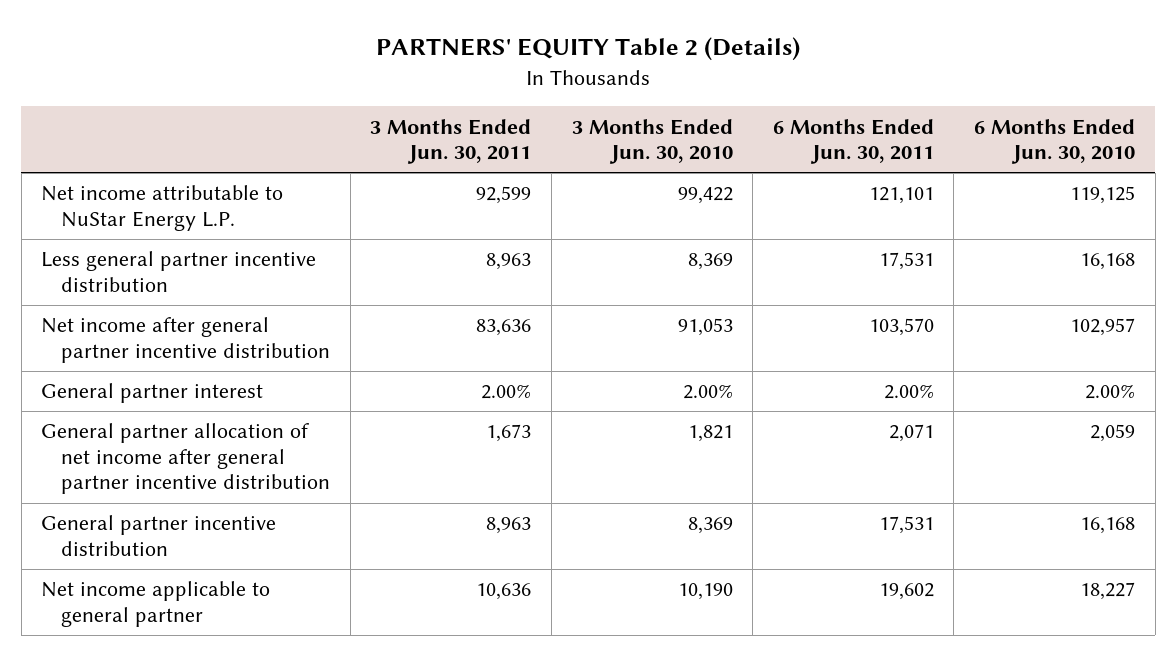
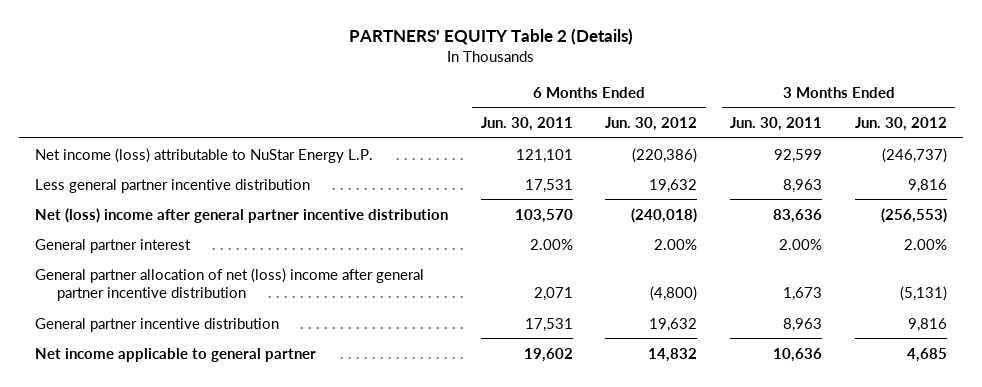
[571,118,733,165] 3 Months Ended Jun. 30, 2010 -> none
[974,118,1136,165] 6 Months Ended Jun. 30, 2010 -> none
none -> [605,116,698,131] Jun. 30, 2012
none -> [854,116,947,131] Jun. 30, 2012
[41,185,284,231] Net income attributable to NuStar Energy L.P. -> [34,147,373,163] Net income (loss) attributable to NuStar Energy L.P.
[41,317,331,363] Net income after general partner incentive distribution -> [34,207,448,223] Net (loss) income after general partner incentive distribution
[41,423,331,495] General partner allocation of net income after general partner incentive distribution -> [34,267,424,302] General partner allocation of net (loss) income after general partner incentive distribution

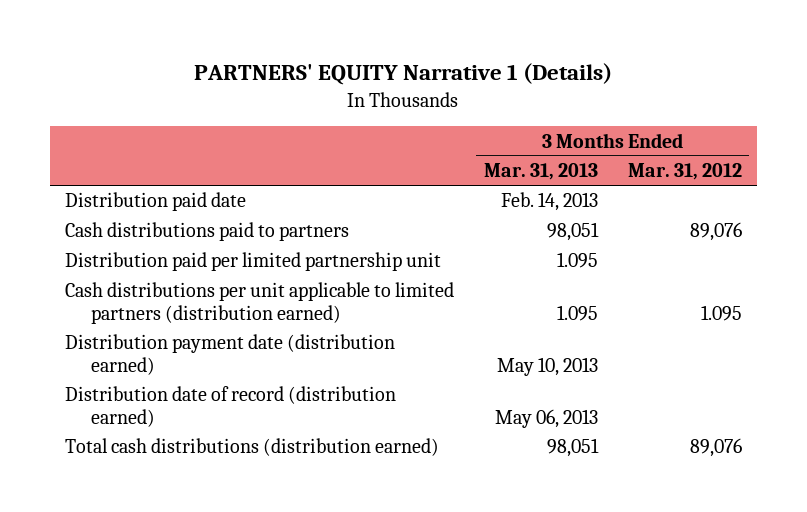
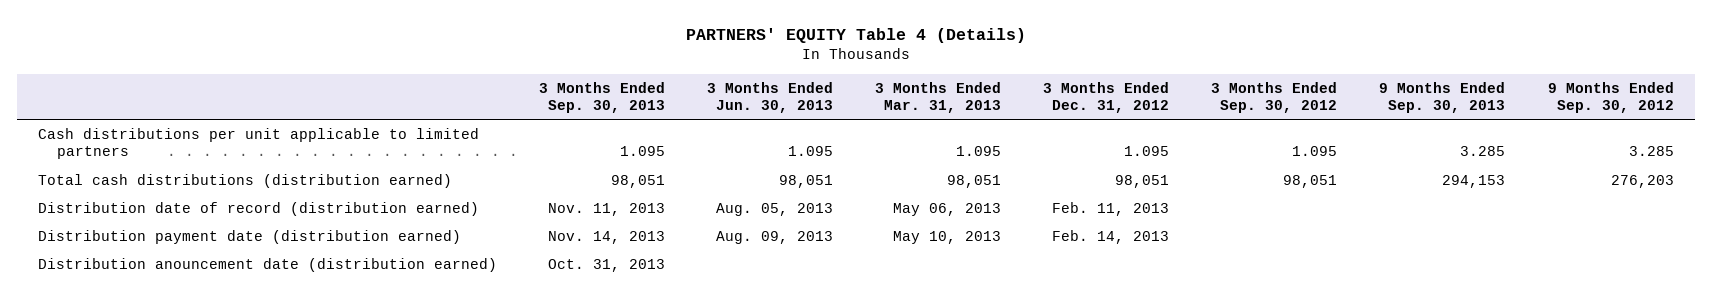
[194,63,613,86] PARTNERS' EQUITY Narrative 1 (Details) -> [685,27,1026,43] PARTNERS' EQUITY Table 4 (Details)
[627,163,742,181] Mar. 31, 2012 -> none
none -> [539,81,666,113] 3 Months Ended Sep. 30, 2013
none -> [707,81,834,113] 3 Months Ended Jun. 30, 2013
none -> [1043,81,1170,113] 3 Months Ended Dec. 31, 2012
none -> [1211,81,1338,113] 3 Months Ended Sep. 30, 2012
none -> [1379,81,1506,113] 9 Months Ended Sep. 30, 2013
none -> [1547,81,1674,113] 9 Months Ended Sep. 30, 2012
[64,192,246,212] Distribution paid date -> none
[64,222,349,242] Cash distributions paid to partners -> none
[64,252,441,272] Distribution paid per limited partnership unit -> none
[64,282,454,325] Cash distributions per unit applicable to limited partners (distribution earned) -> [38,128,480,160] Cash distributions per unit applicable to limited partners
[64,386,396,428] Distribution date of record (distribution earned) -> [38,202,480,217] Distribution date of record (distribution earned)
[64,334,395,376] Distribution payment date (distribution earned) -> [38,230,462,245] Distribution payment date (distribution earned)
none -> [38,258,498,273] Distribution anouncement date (distribution earned)

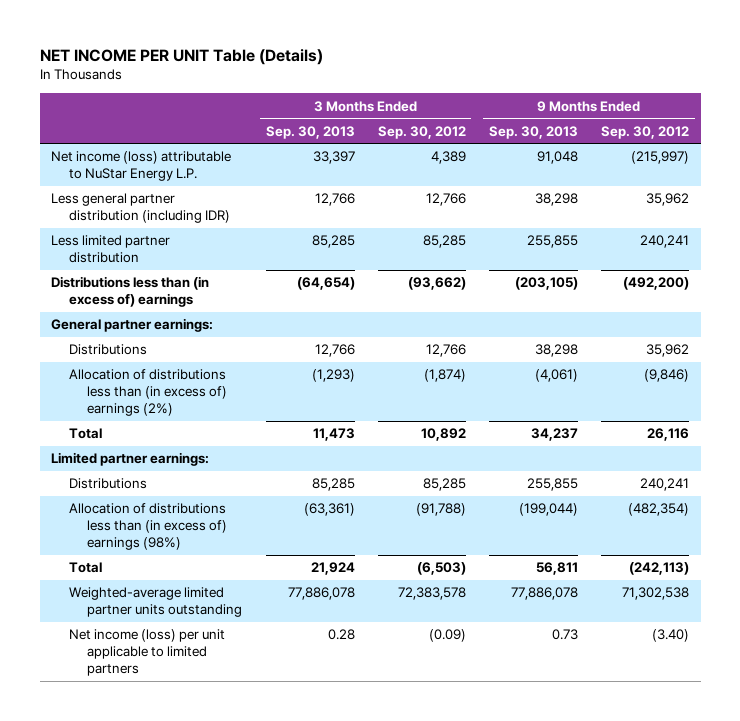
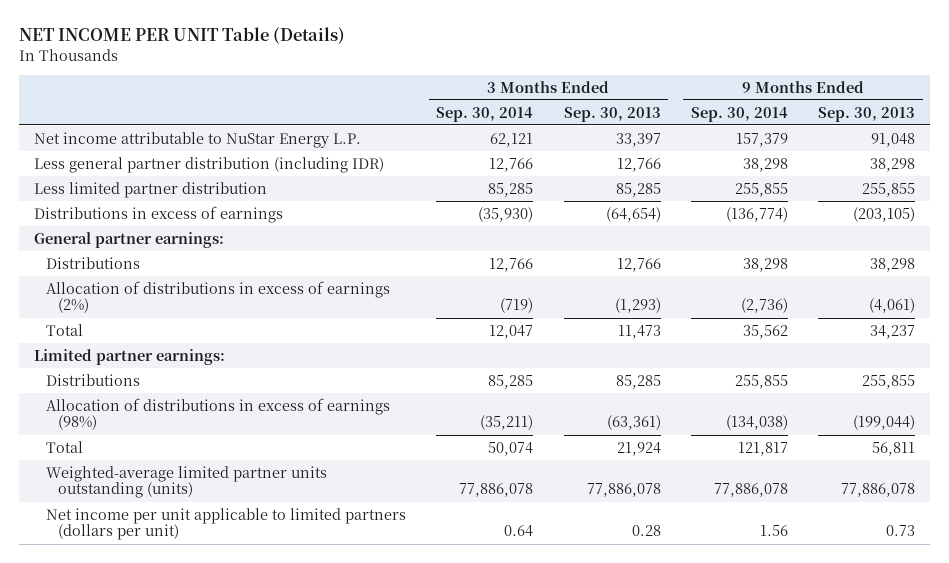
[377,125,466,139] Sep. 30, 2012 -> none
[600,125,689,139] Sep. 30, 2012 -> none
none -> [436,106,534,122] Sep. 30, 2014
none -> [690,106,788,122] Sep. 30, 2014
[51,151,232,182] Net income (loss) attributable to NuStar Energy L.P. -> [33,131,361,148] Net income attributable to NuStar Energy L.P.
[51,276,210,308] Distributions less than (in excess of) earnings -> [33,205,283,223] Distributions in excess of earnings
[69,369,228,417] Allocation of distributions less than (in excess of) earnings (2%) -> [45,280,390,314] Allocation of distributions in excess of earnings (2%)
[69,503,228,551] Allocation of distributions less than (in excess of) earnings (98%) -> [45,397,390,431] Allocation of distributions in excess of earnings (98%)
[69,587,243,618] Weighted-average limited partner units outstanding -> [45,465,327,499] Weighted-average limited partner units outstanding (units)
[69,629,226,677] Net income (loss) per unit applicable to limited partners -> [45,507,406,541] Net income per unit applicable to limited partners (dollars per unit)

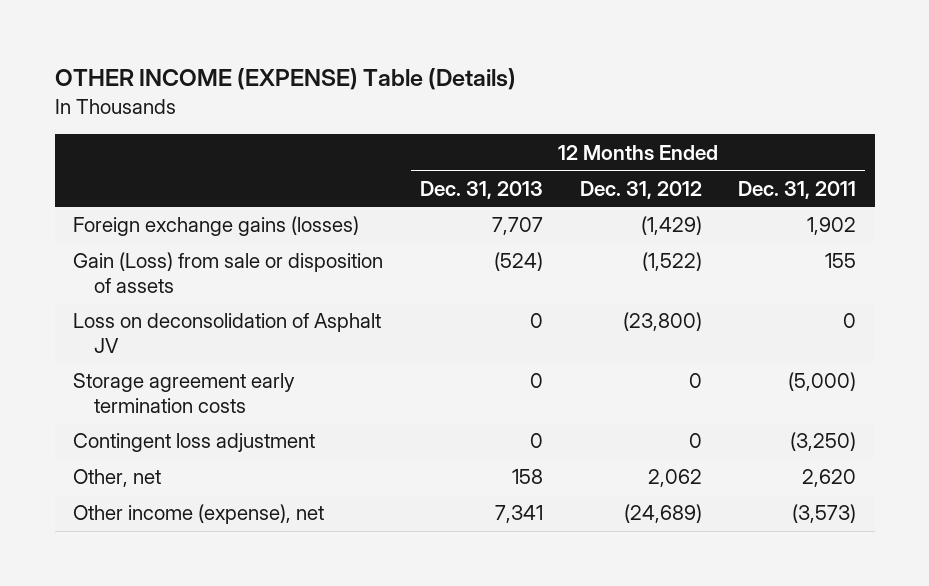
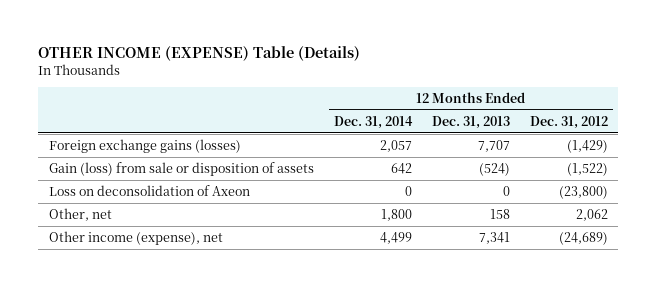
[738,180,857,199] Dec. 31, 2011 -> none
none -> [333,115,413,129] Dec. 31, 2014
[73,373,296,413] Storage agreement early termination costs -> none
[73,433,316,453] Contingent loss adjustment -> none
[73,252,384,293] Gain (Loss) from sale or disposition of assets -> [48,162,314,177] Gain (loss) from sale or disposition of assets
[73,313,382,353] Loss on deconsolidation of Asphalt JV -> [48,185,250,197] Loss on deconsolidation of Axeon

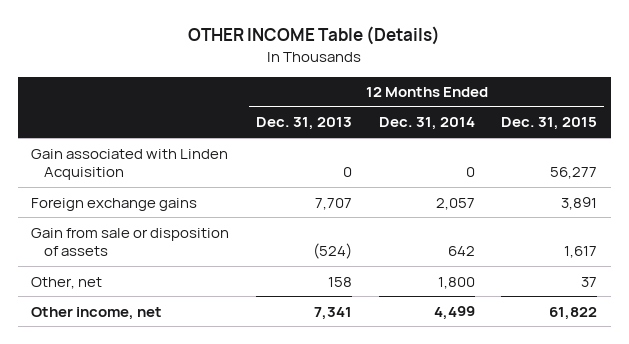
[38,45,361,61] OTHER INCOME (EXPENSE) Table (Details) -> [188,26,441,46] OTHER INCOME Table (Details)
[529,115,608,129] Dec. 31, 2012 -> none
none -> [501,117,598,131] Dec. 31, 2015
[48,185,250,197] Loss on deconsolidation of Axeon -> none
none -> [31,148,229,181] Gain associated with Linden Acquisition
[48,139,241,154] Foreign exchange gains (losses) -> [31,197,198,211] Foreign exchange gains
[48,162,314,177] Gain (loss) from sale or disposition of assets -> [31,227,230,257] Gain from sale or disposition of assets
[48,231,223,246] Other income (expense), net -> [31,306,163,320] Other income, net

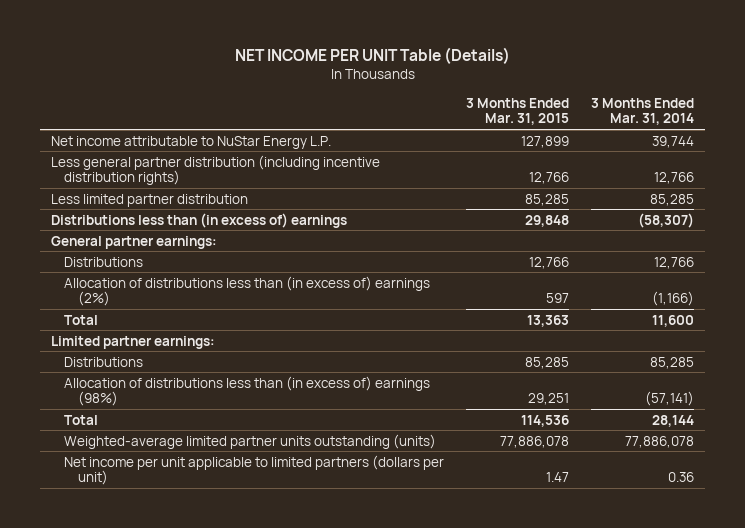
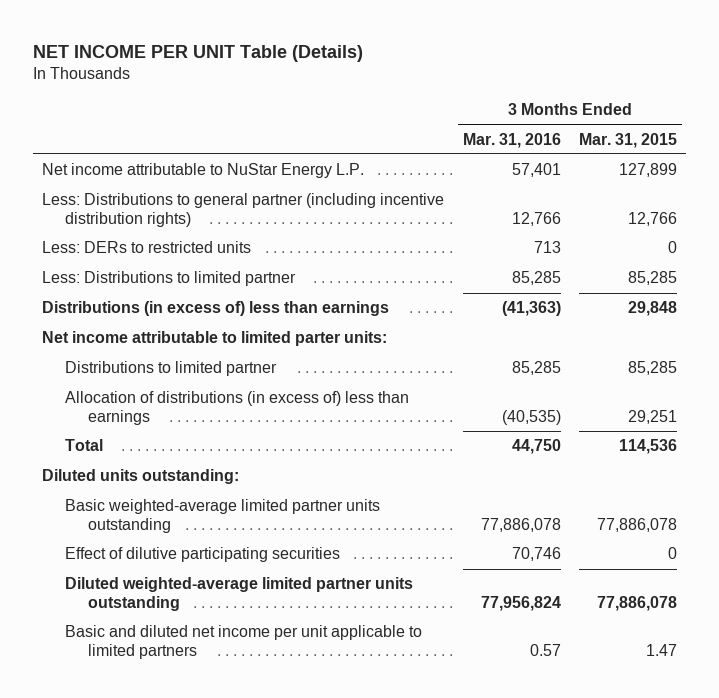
[590,97,694,126] 3 Months Ended Mar. 31, 2014 -> none
none -> [462,132,561,148] Mar. 31, 2016
[51,235,218,249] General partner earnings: -> none
[64,256,144,267] Distributions -> none
[64,275,431,307] Allocation of distributions less than (in excess of) earnings (2%) -> none
[64,314,99,325] Total -> none
[51,154,381,186] Less general partner distribution (including incentive distribution rights) -> [42,193,445,227] Less: Distributions to general partner (including incentive distribution rights)
none -> [42,241,252,254] Less: DERs to restricted units
[51,193,249,207] Less limited partner distribution -> [42,271,297,287] Less: Distributions to limited partner
[51,212,348,228] Distributions less than (in excess of) earnings -> [42,301,390,317] Distributions (in excess of) less than earnings
[51,335,216,349] Limited partner earnings: -> [42,331,388,347] Net income attributable to limited parter units:
[64,356,144,367] Distributions -> [65,361,278,377] Distributions to limited partner
[64,375,431,407] Allocation of distributions less than (in excess of) earnings (98%) -> [65,391,410,425] Allocation of distributions (in excess of) less than earnings
none -> [42,469,240,485] Diluted units outstanding:
[64,433,437,449] Weighted-average limited partner units outstanding (units) -> [65,499,381,533] Basic weighted-average limited partner units outstanding
none -> [65,547,341,563] Effect of dilutive participating securities
none -> [65,577,414,611] Diluted weighted-average limited partner units outstanding
[64,454,445,486] Net income per unit applicable to limited partners (dollars per unit) -> [65,625,423,659] Basic and diluted net income per unit applicable to limited partners

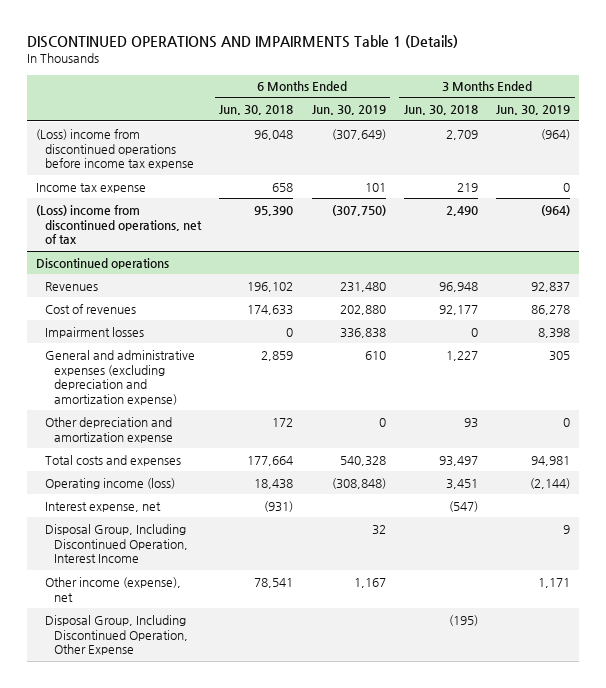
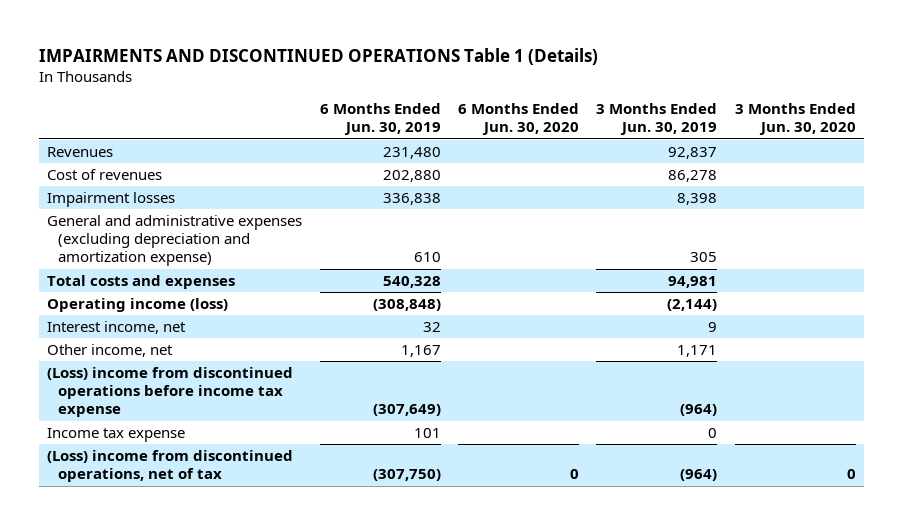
[26,34,458,48] DISCONTINUED OPERATIONS AND IMPAIRMENTS Table 1 (Details) -> [38,47,598,65] IMPAIRMENTS AND DISCONTINUED OPERATIONS Table 1 (Details)
[219,105,294,116] Jun. 30, 2018 -> none
[403,105,478,116] Jun. 30, 2018 -> none
none -> [458,103,580,136] 6 Months Ended Jun. 30, 2020
none -> [734,103,856,136] 3 Months Ended Jun. 30, 2020
[36,257,170,269] Discontinued operations -> none
[45,416,174,443] Other depreciation and amortization expense -> none
[45,501,162,512] Interest expense, net -> none
[45,614,189,656] Disposal Group, Including Discontinued Operation, Other Expense -> none
[45,523,189,564] Disposal Group, Including Discontinued Operation, Interest Income -> [47,321,187,335] Interest income, net
[45,576,182,602] Other income (expense), net -> [47,344,174,358] Other income, net
[36,128,195,170] (Loss) income from discontinued operations before income tax expense -> [47,367,294,418] (Loss) income from discontinued operations before income tax expense
[36,182,147,193] Income tax expense -> [47,428,186,443] Income tax expense
[36,204,203,245] (Loss) income from discontinued operations, net of tax -> [47,450,294,483] (Loss) income from discontinued operations, net of tax

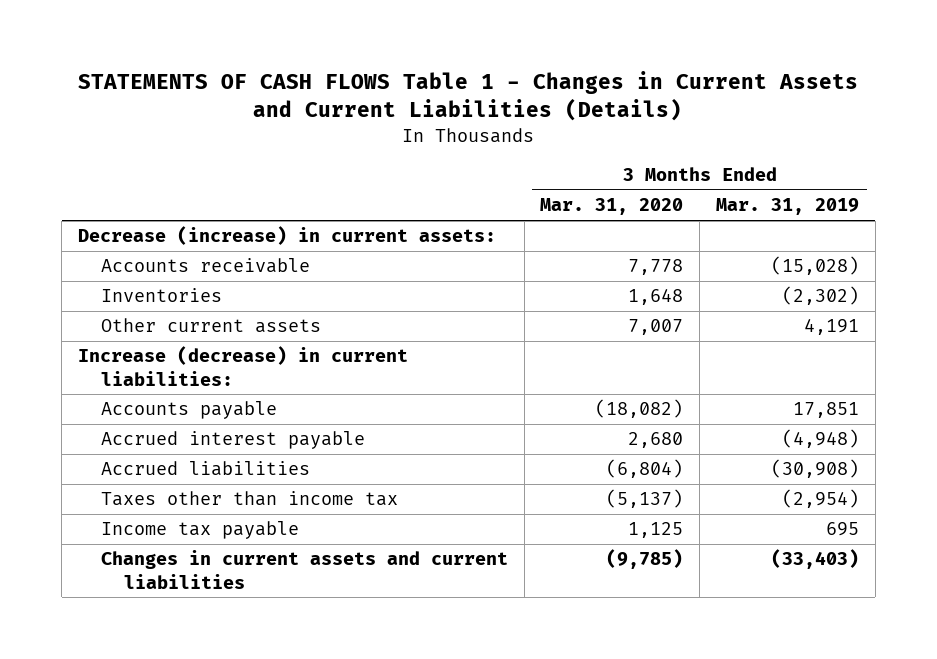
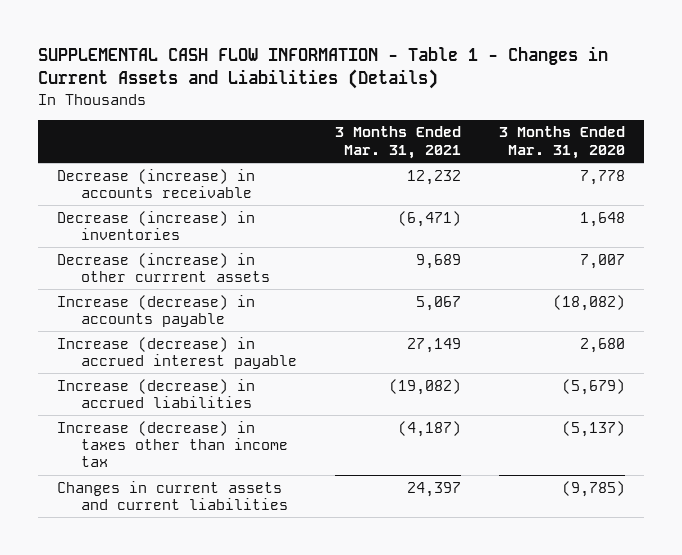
[78,71,859,122] STATEMENTS OF CASH FLOWS Table 1 - Changes in Current Assets and Current Liabilities (Details) -> [38,46,609,90] SUPPLEMENTAL CASH FLOW INFORMATION - Table 1 - Changes in Current Assets and Liabilities (Details)
[715,198,859,216] Mar. 31, 2019 -> none
none -> [334,126,461,159] 3 Months Ended Mar. 31, 2021
[77,226,496,246] Decrease (increase) in current assets: -> none
[77,346,408,386] Increase (decrease) in current liabilities: -> none
[100,521,299,540] Income tax payable -> none
[100,258,310,274] Accounts receivable -> [57,168,256,199] Decrease (increase) in accounts receivable
[100,288,222,303] Inventories -> [57,210,256,241] Decrease (increase) in inventories
[100,318,321,334] Other current assets -> [57,252,270,283] Decrease (increase) in other currrent assets
[100,401,277,420] Accounts payable -> [57,294,256,328] Increase (decrease) in accounts payable
[100,431,365,450] Accrued interest payable -> [57,336,297,370] Increase (decrease) in accrued interest payable
[100,461,310,477] Accrued liabilities -> [57,378,256,409] Increase (decrease) in accrued liabilities
[606,459,684,479] (6,804) -> [562,378,626,395] (5,679)
[100,491,398,507] Taxes other than income tax -> [57,420,288,468] Increase (decrease) in taxes other than income tax

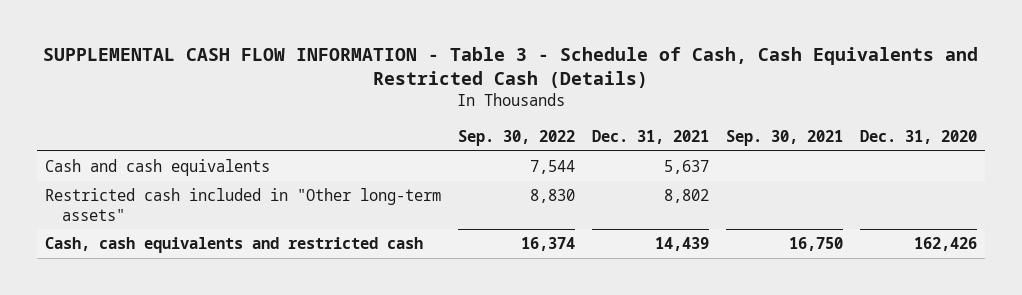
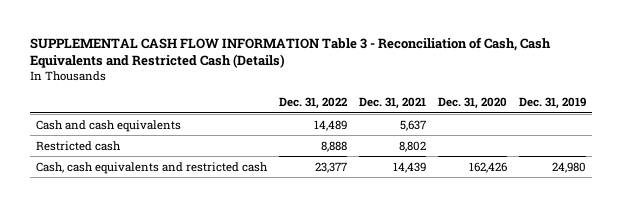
[42,46,978,88] SUPPLEMENTAL CASH FLOW INFORMATION - Table 3 - Schedule of Cash, Cash Equivalents and Restricted Cash (Details) -> [30,36,552,69] SUPPLEMENTAL CASH FLOW INFORMATION Table 3 - Reconciliation of Cash, Cash Equivalents and Restricted Cash (Details)
[457,129,575,146] Sep. 30, 2022 -> none
[725,129,843,146] Sep. 30, 2021 -> none
none -> [278,97,347,110] Dec. 31, 2022
none -> [518,97,586,110] Dec. 31, 2019
[45,188,442,221] Restricted cash included in "Other long-term assets" -> [35,140,121,151] Restricted cash

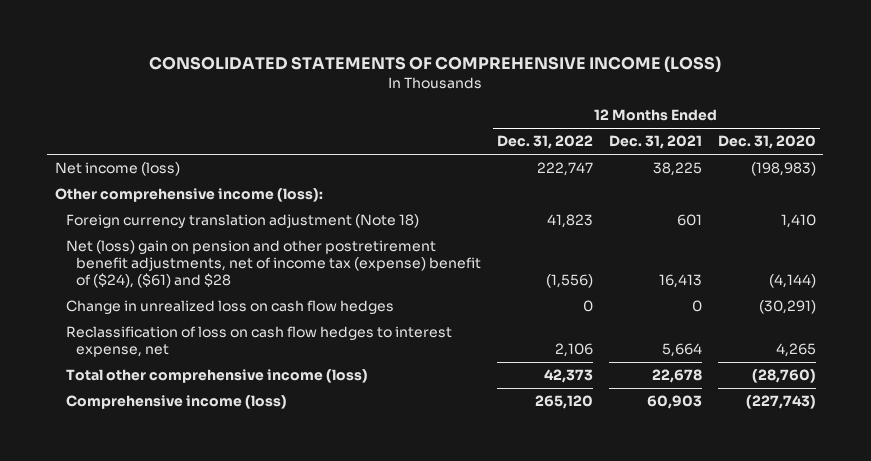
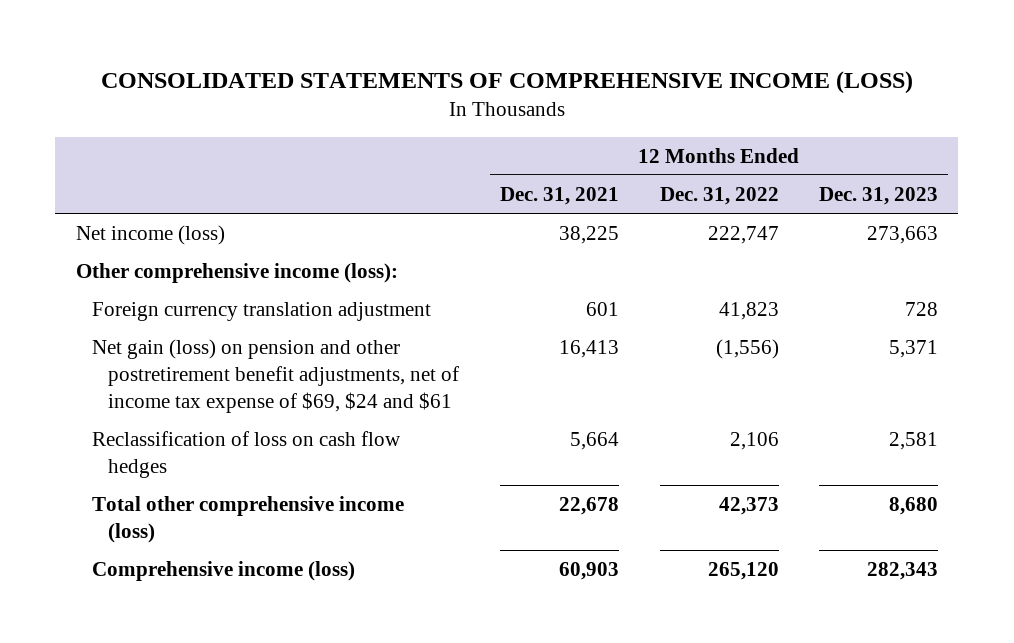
[717,135,816,150] Dec. 31, 2020 -> none
none -> [819,186,939,205] Dec. 31, 2023
[65,300,394,315] Change in unrealized loss on cash flow hedges -> none
[65,214,419,229] Foreign currency translation adjustment (Note 18) -> [91,301,431,321] Foreign currency translation adjustment
[65,240,482,289] Net (loss) gain on pension and other postretirement benefit adjustments, net of income tax (expense) benefit of ($24), ($61) and $28 -> [91,338,460,413] Net gain (loss) on pension and other postretirement benefit adjustments, net of income tax expense of $69, $24 and $61
[65,326,452,358] Reclassification of loss on cash flow hedges to interest expense, net -> [91,430,401,478] Reclassification of loss on cash flow hedges

